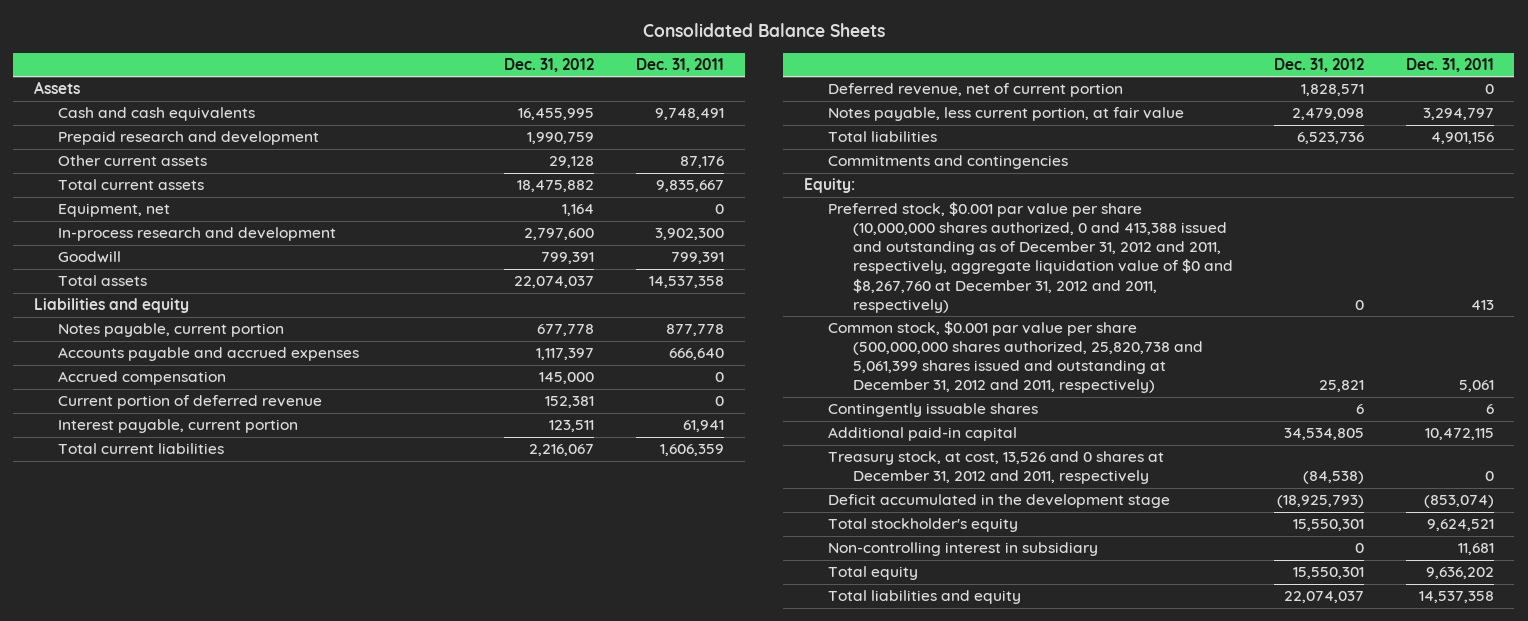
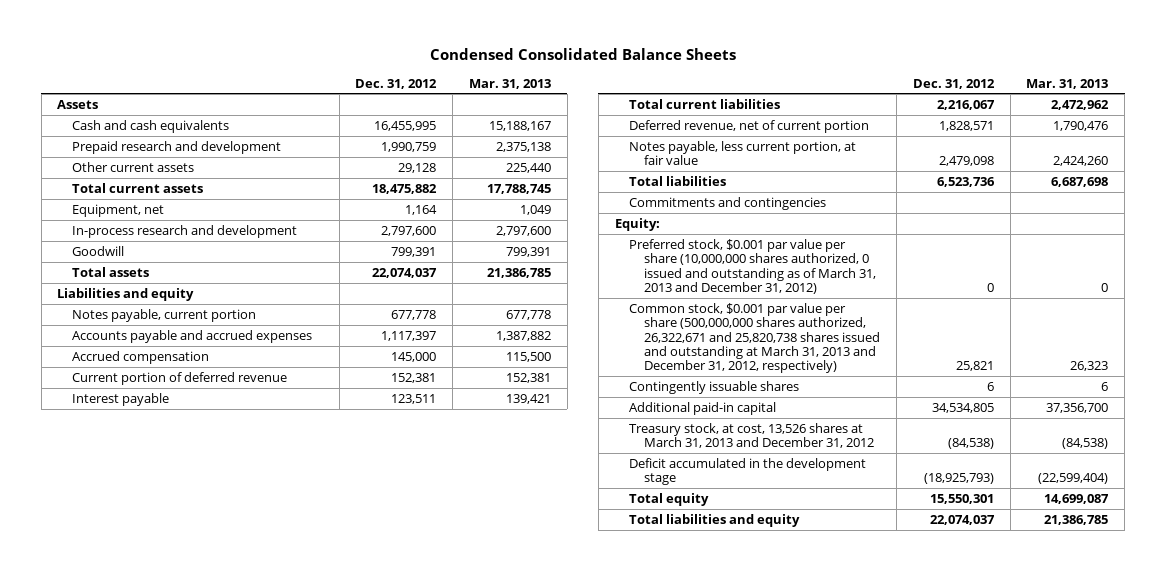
[642,23,885,38] Consolidated Balance Sheets -> [429,48,736,61] Condensed Consolidated Balance Sheets
[635,58,724,73] Dec. 31, 2011 -> none
none -> [469,78,552,89] Mar. 31, 2013
[58,419,299,434] Interest payable, current portion -> [72,392,170,406] Interest payable
[828,202,1233,313] Preferred stock, $0.001 par value per share (10,000,000 shares authorized, 0 and 413,388 issued and outstanding as of December 31, 2012 and 2011, respectively, aggregate liquidation value of $0 and $8,267,760 at December 31, 2012 and 2011, respectively) -> [629,238,877,294] Preferred stock, $0.001 par value per share (10,000,000 shares authorized, 0 issued and outstanding as of March 31, 2013 and December 31, 2012)
[828,321,1203,394] Common stock, $0.001 par value per share (500,000,000 shares authorized, 25,820,738 and 5,061,399 shares issued and outstanding at December 31, 2012 and 2011, respectively) -> [629,302,881,374] Common stock, $0.001 par value per share (500,000,000 shares authorized, 26,322,671 and 25,820,738 shares issued and outstanding at March 31, 2013 and December 31, 2012, respectively)
[828,451,1165,485] Treasury stock, at cost, 13,526 and 0 shares at December 31, 2012 and 2011, respectively -> [629,422,875,449] Treasury stock, at cost, 13,526 shares at March 31, 2013 and December 31, 2012
[828,518,1019,533] Total stockholder's equity -> none
[828,542,1099,557] Non-controlling interest in subsidiary -> none

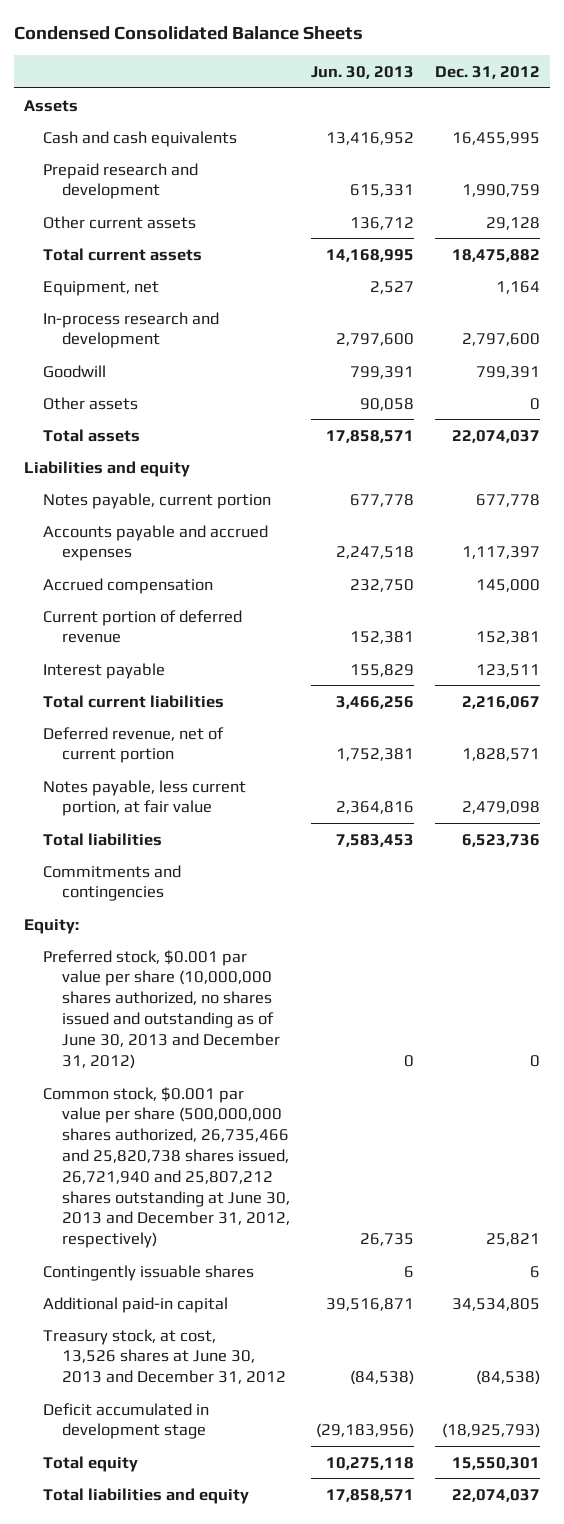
[469,78,552,89] Mar. 31, 2013 -> none
none -> [310,65,414,79] Jun. 30, 2013
none -> [42,396,138,410] Other assets
[629,238,877,294] Preferred stock, $0.001 par value per share (10,000,000 shares authorized, 0 issued and outstanding as of March 31, 2013 and December 31, 2012) -> [42,949,280,1069] Preferred stock, $0.001 par value per share (10,000,000 shares authorized, no shares issued and outstanding as of June 30, 2013 and December 31, 2012)
[629,302,881,374] Common stock, $0.001 par value per share (500,000,000 shares authorized, 26,322,671 and 25,820,738 shares issued and outstanding at March 31, 2013 and December 31, 2012, respectively) -> [42,1086,290,1249] Common stock, $0.001 par value per share (500,000,000 shares authorized, 26,735,466 and 25,820,738 shares issued, 26,721,940 and 25,807,212 shares outstanding at June 30, 2013 and December 31, 2012, respectively)
[629,422,875,449] Treasury stock, at cost, 13,526 shares at March 31, 2013 and December 31, 2012 -> [42,1328,286,1385] Treasury stock, at cost, 13,526 shares at June 30, 2013 and December 31, 2012
[629,457,867,486] Deficit accumulated in the development stage -> [42,1402,209,1440] Deficit accumulated in development stage

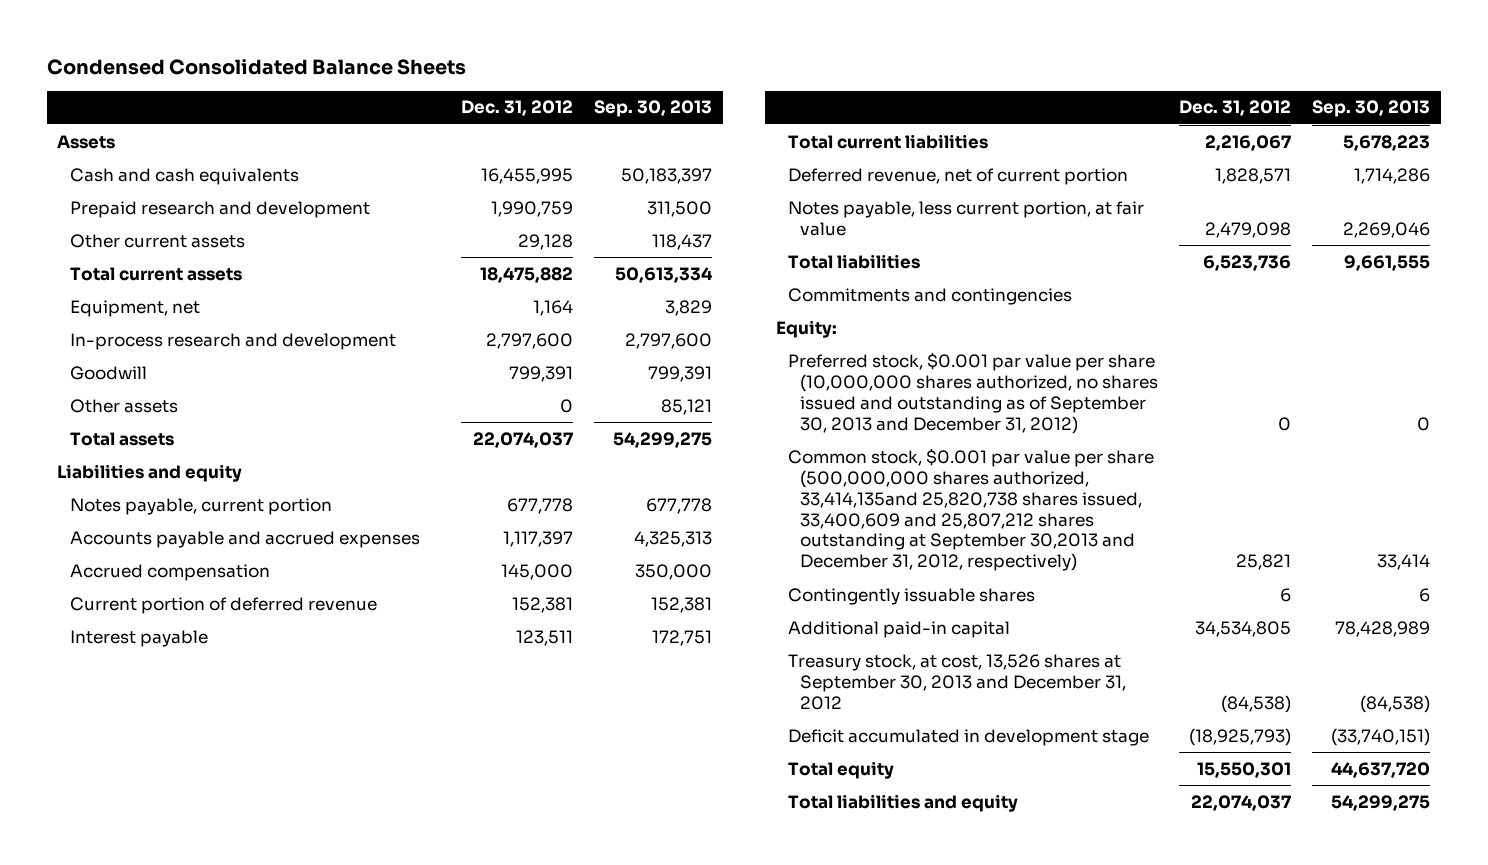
[310,65,414,79] Jun. 30, 2013 -> none
none -> [594,100,713,118] Sep. 30, 2013
[42,949,280,1069] Preferred stock, $0.001 par value per share (10,000,000 shares authorized, no shares issued and outstanding as of June 30, 2013 and December 31, 2012) -> [788,351,1159,434] Preferred stock, $0.001 par value per share (10,000,000 shares authorized, no shares issued and outstanding as of September 30, 2013 and December 31, 2012)
[42,1086,290,1249] Common stock, $0.001 par value per share (500,000,000 shares authorized, 26,735,466 and 25,820,738 shares issued, 26,721,940 and 25,807,212 shares outstanding at June 30, 2013 and December 31, 2012, respectively) -> [788,447,1155,572] Common stock, $0.001 par value per share (500,000,000 shares authorized, 33,414,135and 25,820,738 shares issued, 33,400,609 and 25,807,212 shares outstanding at September 30,2013 and December 31, 2012, respectively)
[42,1328,286,1385] Treasury stock, at cost, 13,526 shares at June 30, 2013 and December 31, 2012 -> [788,653,1127,710] Treasury stock, at cost, 13,526 shares at September 30, 2013 and December 31, 2012

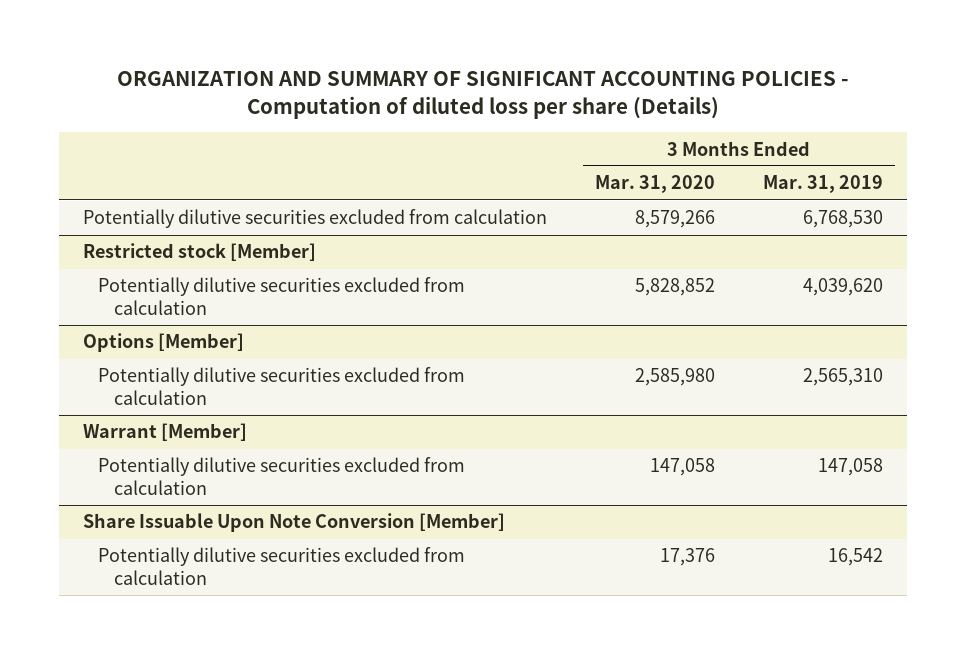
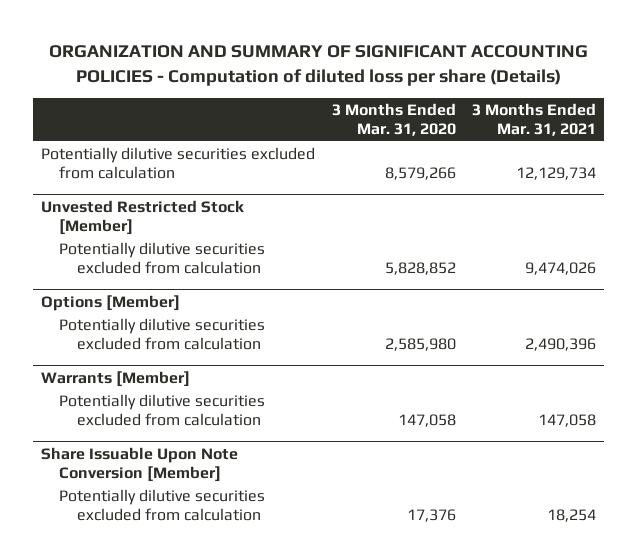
[763,175,884,194] Mar. 31, 2019 -> none
none -> [472,102,597,136] 3 Months Ended Mar. 31, 2021
[82,243,316,262] Restricted stock [Member] -> [41,199,245,235] Unvested Restricted Stock [Member]
[82,423,247,442] Warrant [Member] -> [41,370,191,387] Warrants [Member]

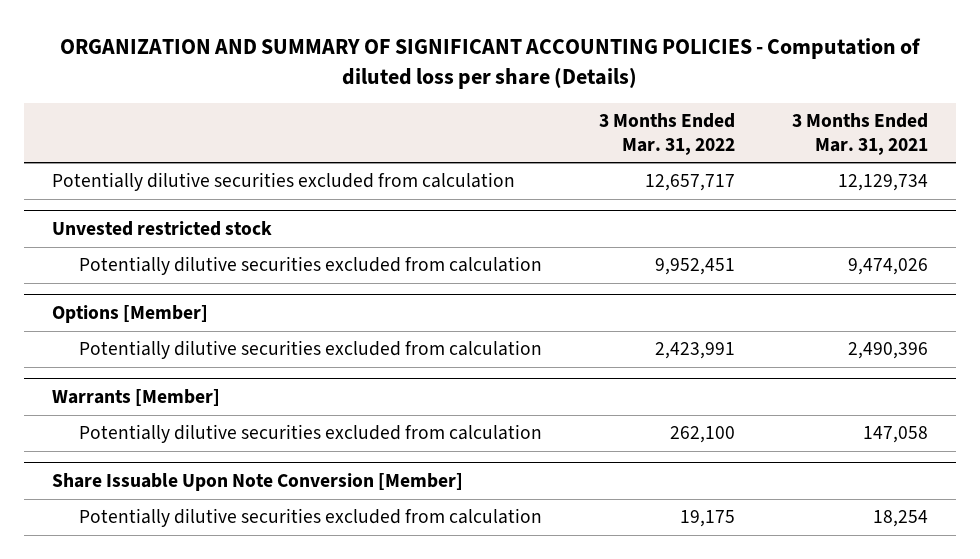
[331,102,456,136] 3 Months Ended Mar. 31, 2020 -> none
none -> [599,113,736,155] 3 Months Ended Mar. 31, 2022
[41,199,245,235] Unvested Restricted Stock [Member] -> [52,221,273,237] Unvested restricted stock

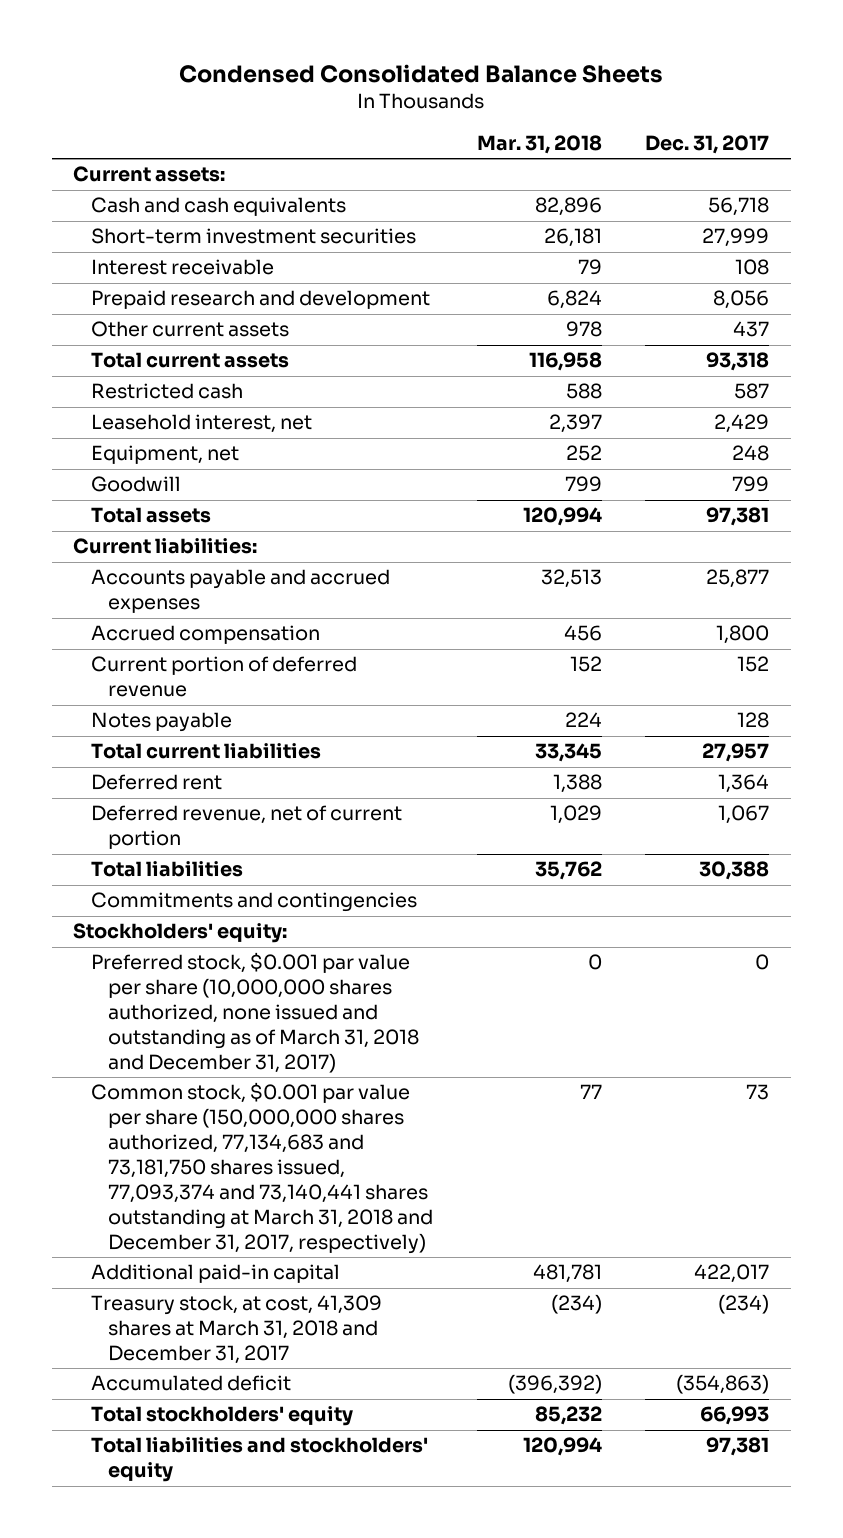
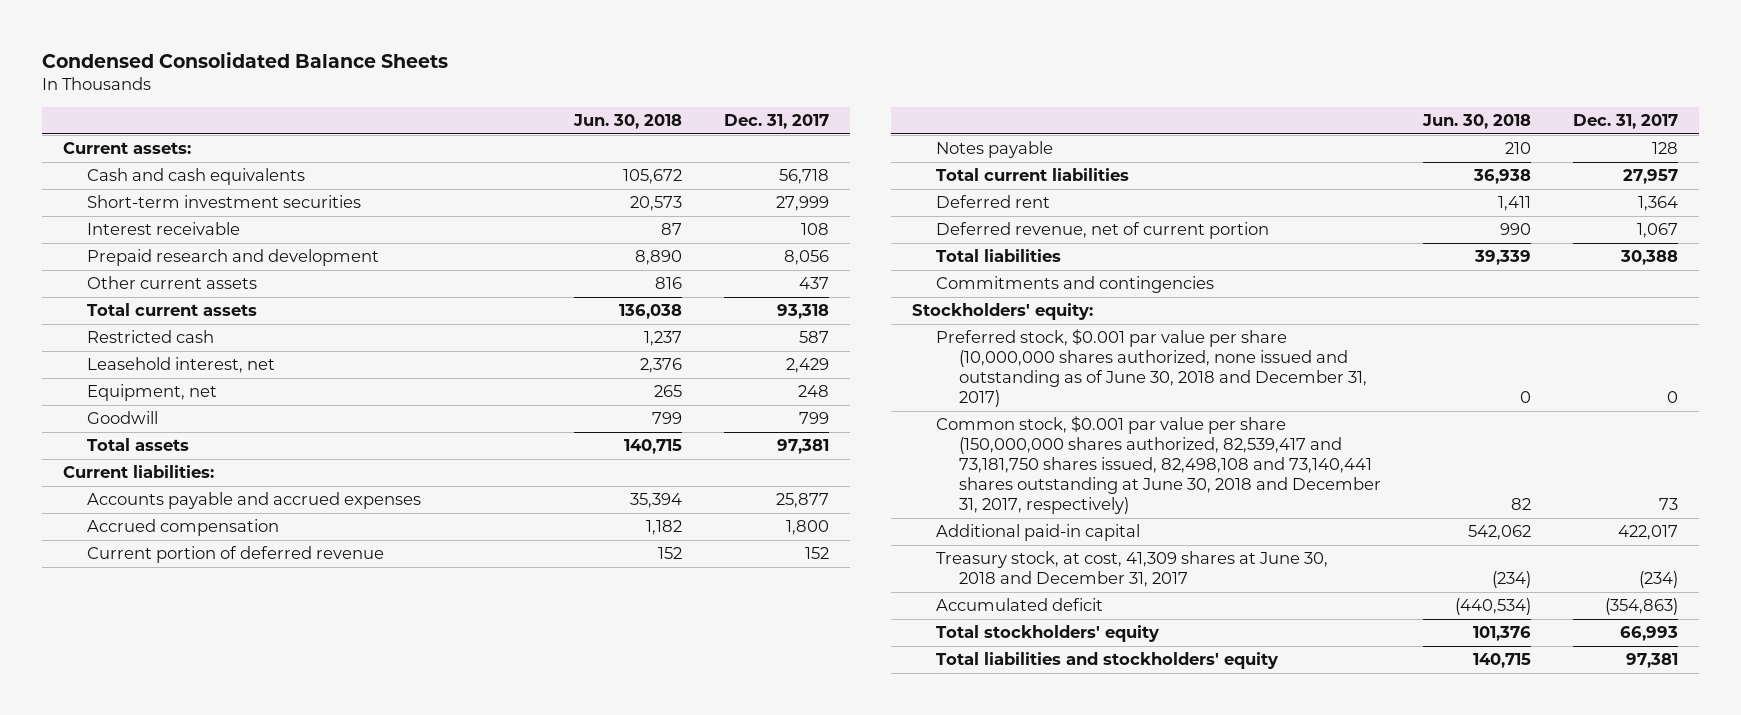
[476,135,602,155] Mar. 31, 2018 -> none
none -> [573,113,683,129] Jun. 30, 2018
[90,952,419,1074] Preferred stock, $0.001 par value per share (10,000,000 shares authorized, none issued and outstanding as of March 31, 2018 and December 31, 2017) -> [935,329,1368,408] Preferred stock, $0.001 par value per share (10,000,000 shares authorized, none issued and outstanding as of June 30, 2018 and December 31, 2017)
[90,1082,433,1254] Common stock, $0.001 par value per share (150,000,000 shares authorized, 77,134,683 and 73,181,750 shares issued, 77,093,374 and 73,140,441 shares outstanding at March 31, 2018 and December 31, 2017, respectively) -> [935,416,1382,515] Common stock, $0.001 par value per share (150,000,000 shares authorized, 82,539,417 and 73,181,750 shares issued, 82,498,108 and 73,140,441 shares outstanding at June 30, 2018 and December 31, 2017, respectively)
[90,1295,382,1365] Treasury stock, at cost, 41,309 shares at March 31, 2018 and December 31, 2017 -> [935,551,1328,588] Treasury stock, at cost, 41,309 shares at June 30, 2018 and December 31, 2017

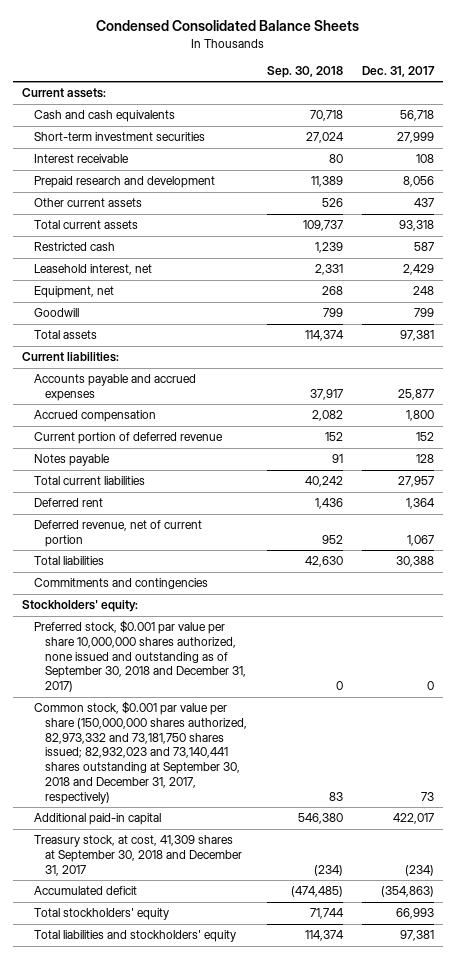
[573,113,683,129] Jun. 30, 2018 -> none
none -> [266,65,343,78] Sep. 30, 2018
[935,329,1368,408] Preferred stock, $0.001 par value per share (10,000,000 shares authorized, none issued and outstanding as of June 30, 2018 and December 31, 2017) -> [33,620,247,693] Preferred stock, $0.001 par value per share 10,000,000 shares authorized, none issued and outstanding as of September 30, 2018 and December 31, 2017)
[935,416,1382,515] Common stock, $0.001 par value per share (150,000,000 shares authorized, 82,539,417 and 73,181,750 shares issued, 82,498,108 and 73,140,441 shares outstanding at June 30, 2018 and December 31, 2017, respectively) -> [33,701,248,804] Common stock, $0.001 par value per share (150,000,000 shares authorized, 82,973,332 and 73,181,750 shares issued; 82,932,023 and 73,140,441 shares outstanding at September 30, 2018 and December 31, 2017, respectively)
[935,551,1328,588] Treasury stock, at cost, 41,309 shares at June 30, 2018 and December 31, 2017 -> [33,835,243,876] Treasury stock, at cost, 41,309 shares at September 30, 2018 and December 31, 2017

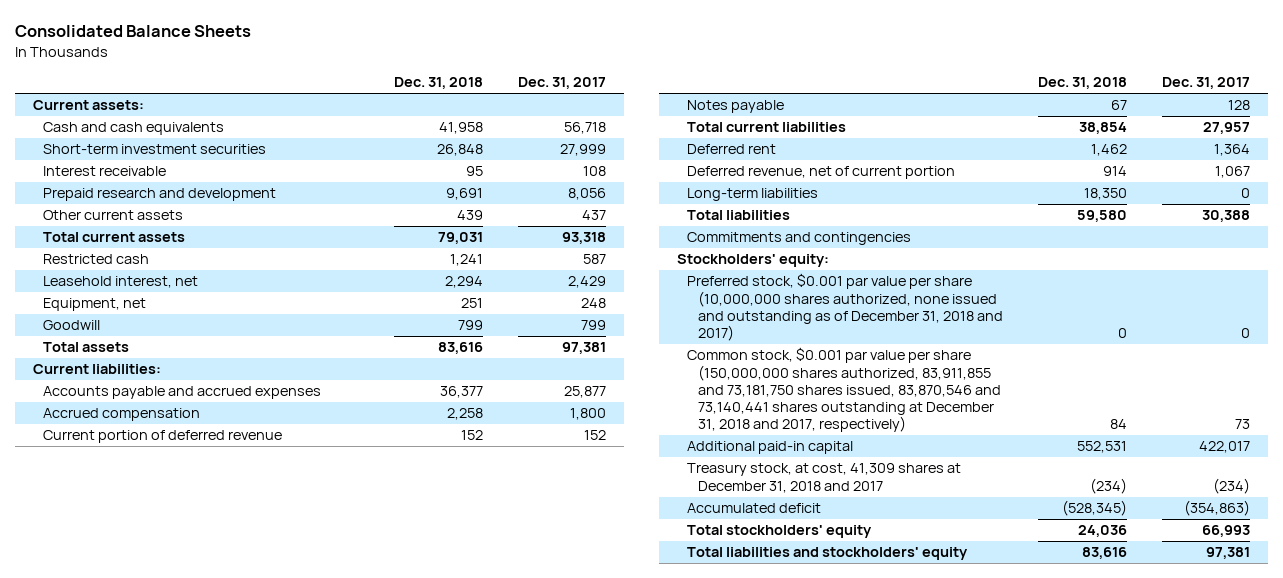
[96,20,360,32] Condensed Consolidated Balance Sheets -> [15,25,252,38] Consolidated Balance Sheets
[266,65,343,78] Sep. 30, 2018 -> none
none -> [393,77,483,90] Dec. 31, 2018
none -> [687,188,819,202] Long-term liabilities
[33,620,247,693] Preferred stock, $0.001 par value per share 10,000,000 shares authorized, none issued and outstanding as of September 30, 2018 and December 31, 2017) -> [687,273,1003,342] Preferred stock, $0.001 par value per share (10,000,000 shares authorized, none issued and outstanding as of December 31, 2018 and 2017)
[33,701,248,804] Common stock, $0.001 par value per share (150,000,000 shares authorized, 82,973,332 and 73,181,750 shares issued; 82,932,023 and 73,140,441 shares outstanding at September 30, 2018 and December 31, 2017, respectively) -> [687,347,1001,433] Common stock, $0.001 par value per share (150,000,000 shares authorized, 83,911,855 and 73,181,750 shares issued, 83,870,546 and 73,140,441 shares outstanding at December 31, 2018 and 2017, respectively)
[33,835,243,876] Treasury stock, at cost, 41,309 shares at September 30, 2018 and December 31, 2017 -> [687,463,962,493] Treasury stock, at cost, 41,309 shares at December 31, 2018 and 2017

